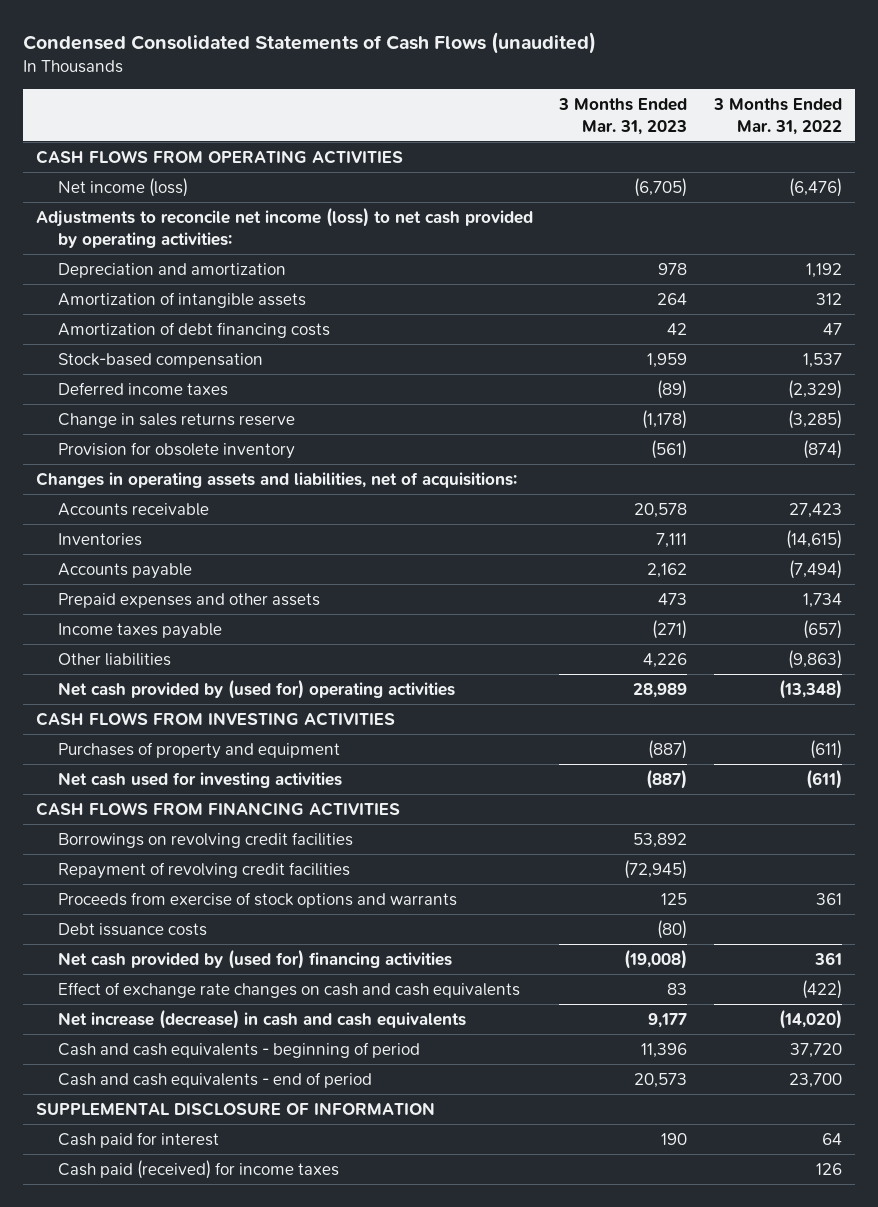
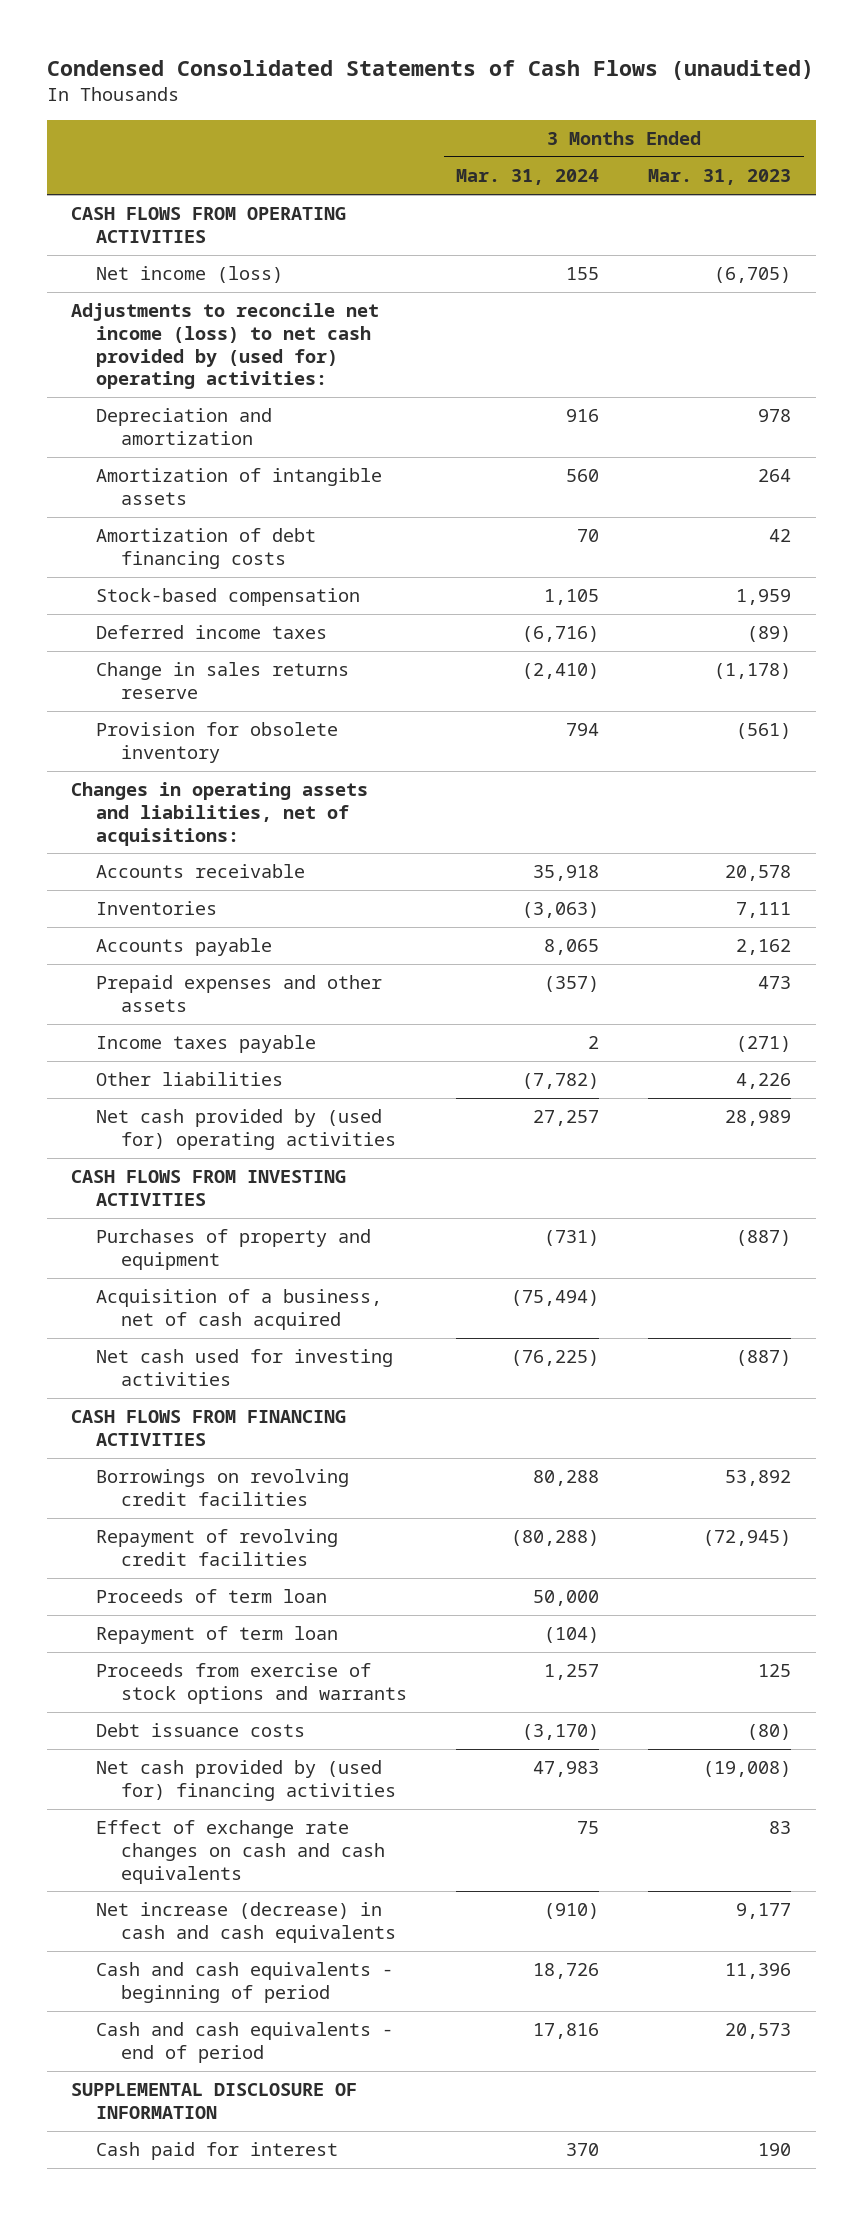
[712,97,842,135] 3 Months Ended Mar. 31, 2022 -> none
none -> [456,169,600,186] Mar. 31, 2024
[35,206,533,248] Adjustments to reconcile net income (loss) to net cash provided by operating activities: -> [71,303,380,390] Adjustments to reconcile net income (loss) to net cash provided by (used for) operating activities:
none -> [96,1289,383,1330] Acquisition of a business, net of cash acquired
none -> [96,1589,328,1604] Proceeds of term loan
none -> [96,1626,339,1645] Repayment of term loan
[58,1159,340,1179] Cash paid (received) for income taxes -> none

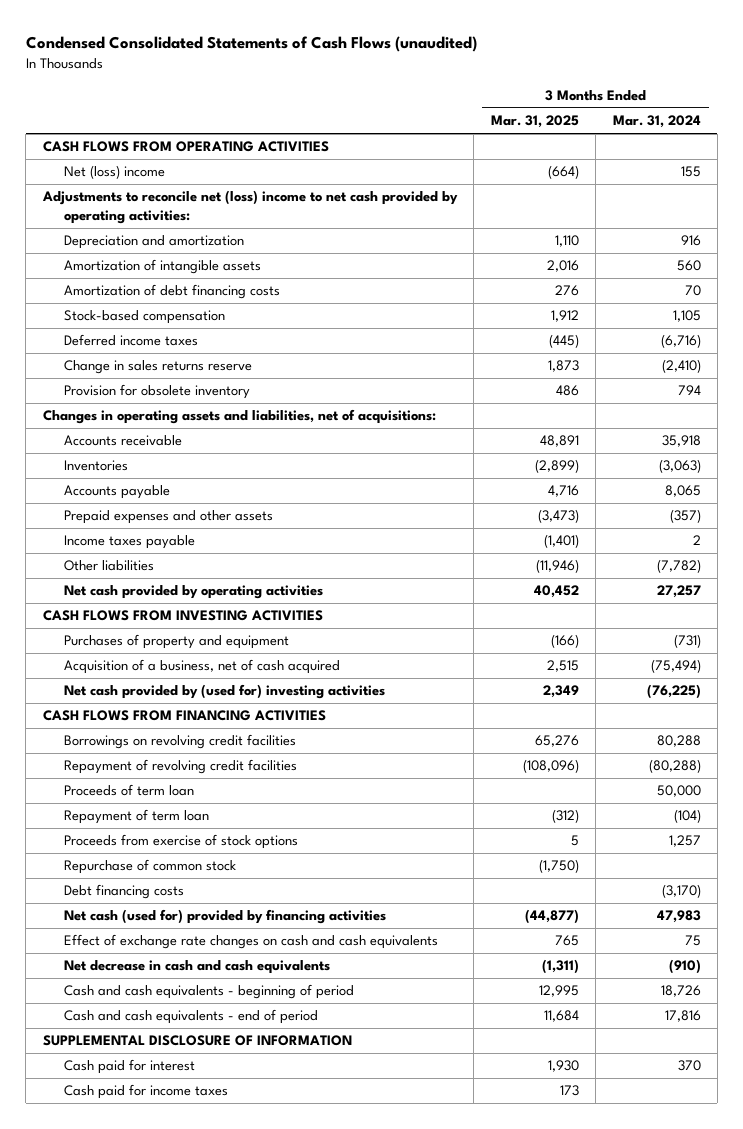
[648,169,792,186] Mar. 31, 2023 -> none
none -> [490,115,579,129] Mar. 31, 2025
[96,266,284,284] Net income (loss) -> [64,165,166,180] Net (loss) income
[71,303,380,390] Adjustments to reconcile net income (loss) to net cash provided by (used for) operating activities: -> [41,190,458,224] Adjustments to reconcile net (loss) income to net cash provided by operating activities:
[96,1109,397,1150] Net cash provided by (used for) operating activities -> [64,585,324,600] Net cash provided by operating activities
[96,1349,394,1386] Net cash used for investing activities -> [64,684,386,700] Net cash provided by (used for) investing activities
[96,1663,408,1704] Proceeds from exercise of stock options and warrants -> [64,834,299,850] Proceeds from exercise of stock options
none -> [64,859,237,875] Repurchase of common stock
[96,1723,306,1738] Debt issuance costs -> [64,884,185,900] Debt financing costs
[96,1760,397,1801] Net cash provided by (used for) financing activities -> [64,909,387,925] Net cash (used for) provided by financing activities
[96,1902,397,1943] Net increase (decrease) in cash and cash equivalents -> [64,960,331,975] Net decrease in cash and cash equivalents
none -> [64,1084,229,1100] Cash paid for income taxes

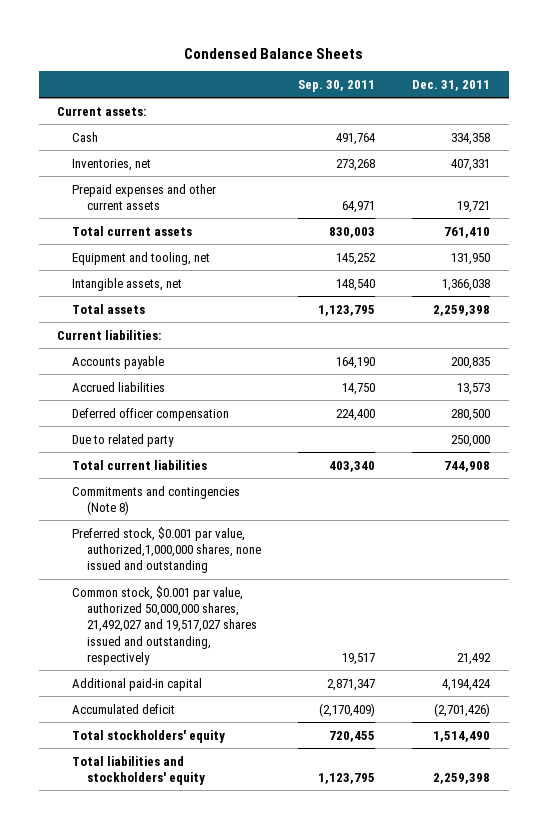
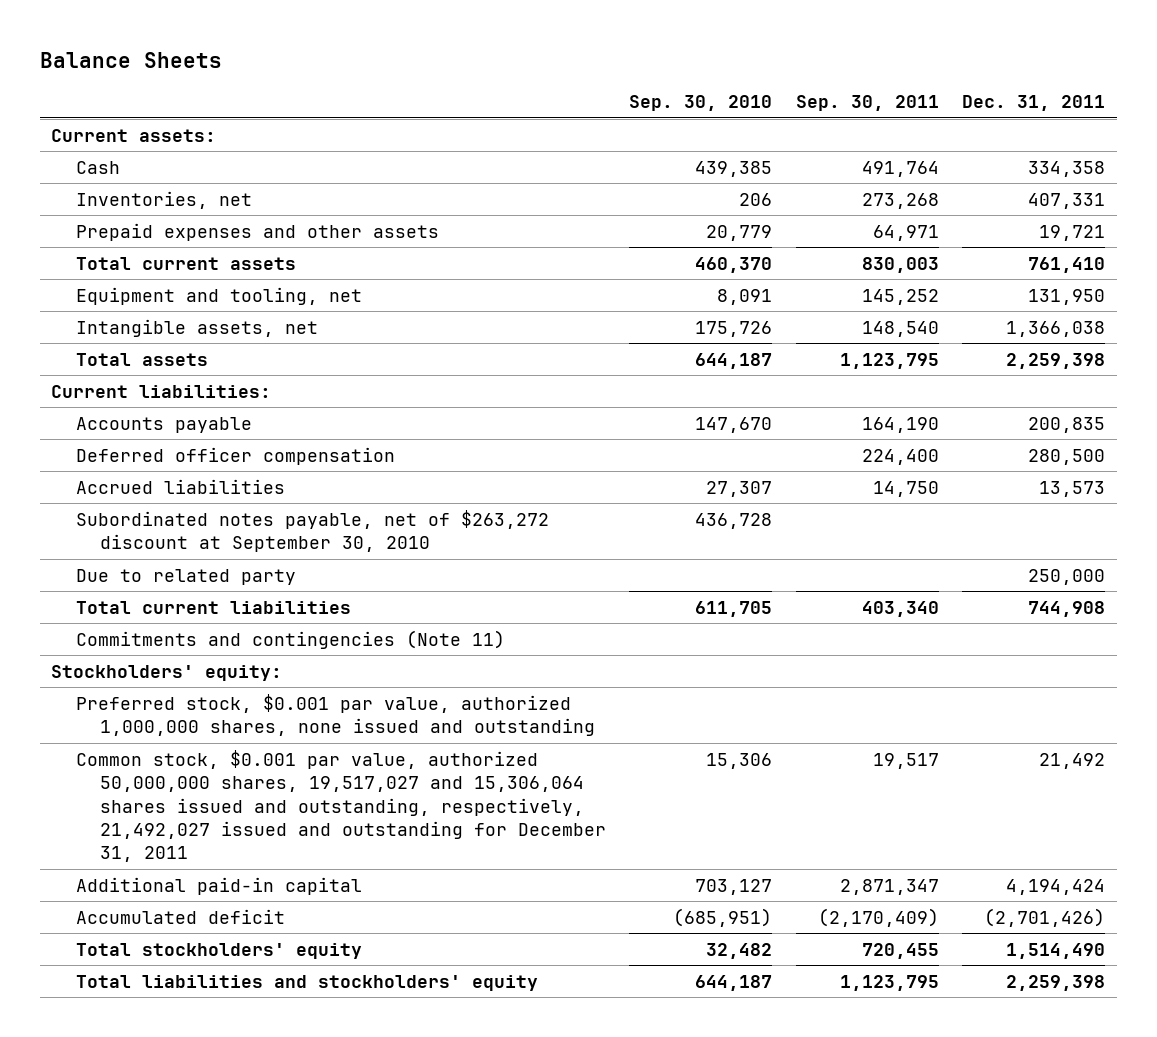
[183,47,363,59] Condensed Balance Sheets -> [39,51,222,68] Balance Sheets
none -> [629,95,773,112] Sep. 30, 2010
[72,183,217,210] Prepaid expenses and other current assets -> [75,222,439,241] Prepaid expenses and other assets
[72,381,166,392] Accrued liabilities -> [75,478,285,494] Accrued liabilities
none -> [75,509,549,553] Subordinated notes payable, net of $263,272 discount at September 30, 2010
[72,485,241,515] Commitments and contingencies (Note 8) -> [75,629,505,649] Commitments and contingencies (Note 11)
none -> [51,664,283,681] Stockholders' equity:
[72,526,262,574] Preferred stock, $0.001 par value, authorized,1,000,000 shares, none issued and outstanding -> [75,693,595,737] Preferred stock, $0.001 par value, authorized 1,000,000 shares, none issued and outstanding
[72,585,258,665] Common stock, $0.001 par value, authorized 50,000,000 shares, 21,492,027 and 19,517,027 shares issued and outstanding, respectively -> [75,749,606,863] Common stock, $0.001 par value, authorized 50,000,000 shares, 19,517,027 and 15,306,064 shares issued and outstanding, respectively, 21,492,027 issued and outstanding for December 31, 2011

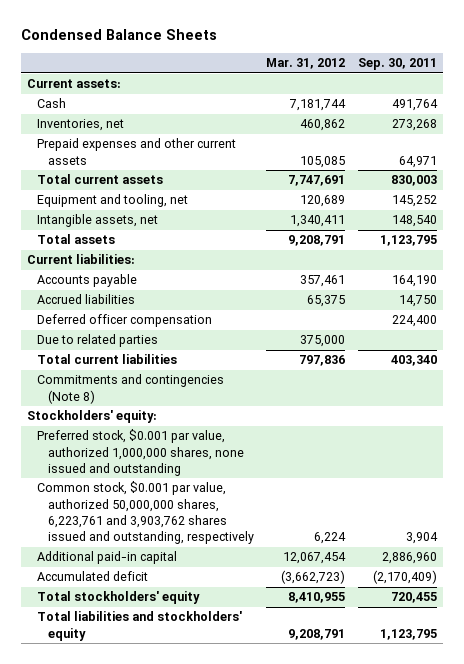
[39,51,222,68] Balance Sheets -> [20,29,217,41] Condensed Balance Sheets
[629,95,773,112] Sep. 30, 2010 -> none
[962,95,1106,112] Dec. 31, 2011 -> none
none -> [266,58,346,70] Mar. 31, 2012
[75,222,439,241] Prepaid expenses and other assets -> [37,138,237,165] Prepaid expenses and other current assets
[75,509,549,553] Subordinated notes payable, net of $263,272 discount at September 30, 2010 -> none
[75,446,395,465] Deferred officer compensation -> [37,314,213,328] Deferred officer compensation
[75,568,296,585] Due to related party -> [37,334,159,348] Due to related parties
[75,629,505,649] Commitments and contingencies (Note 11) -> [37,374,225,404] Commitments and contingencies (Note 8)
[75,749,606,863] Common stock, $0.001 par value, authorized 50,000,000 shares, 19,517,027 and 15,306,064 shares issued and outstanding, respectively, 21,492,027 issued and outstanding for December 31, 2011 -> [37,481,254,545] Common stock, $0.001 par value, authorized 50,000,000 shares, 6,223,761 and 3,903,762 shares issued and outstanding, respectively
[872,752,939,769] 19,517 -> [405,532,438,545] 3,904
[839,878,939,895] 2,871,347 -> [381,552,437,565] 2,886,960

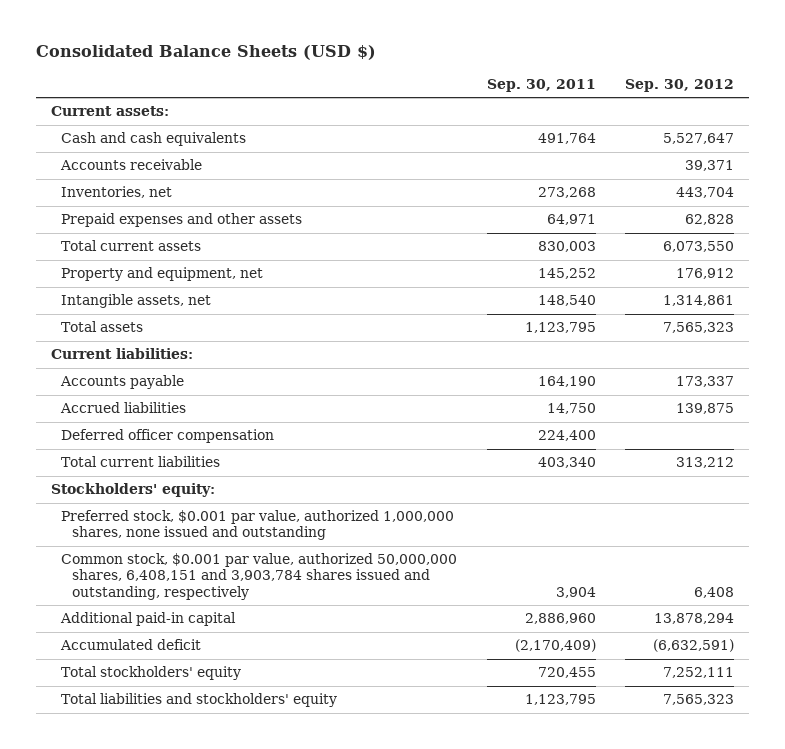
[20,29,217,41] Condensed Balance Sheets -> [36,45,377,61] Consolidated Balance Sheets (USD $)
[266,58,346,70] Mar. 31, 2012 -> none
none -> [625,79,735,93] Sep. 30, 2012
[37,98,67,109] Cash -> [61,132,247,147] Cash and cash equivalents
none -> [60,159,203,171] Accounts receivable
[37,138,237,165] Prepaid expenses and other current assets -> [61,213,303,228] Prepaid expenses and other assets
[37,194,189,208] Equipment and tooling, net -> [61,267,264,282] Property and equipment, net
[37,334,159,348] Due to related parties -> none
[37,374,225,404] Commitments and contingencies (Note 8) -> none
[37,481,254,545] Common stock, $0.001 par value, authorized 50,000,000 shares, 6,223,761 and 3,903,762 shares issued and outstanding, respectively -> [61,553,458,600] Common stock, $0.001 par value, authorized 50,000,000 shares, 6,408,151 and 3,903,784 shares issued and outstanding, respectively

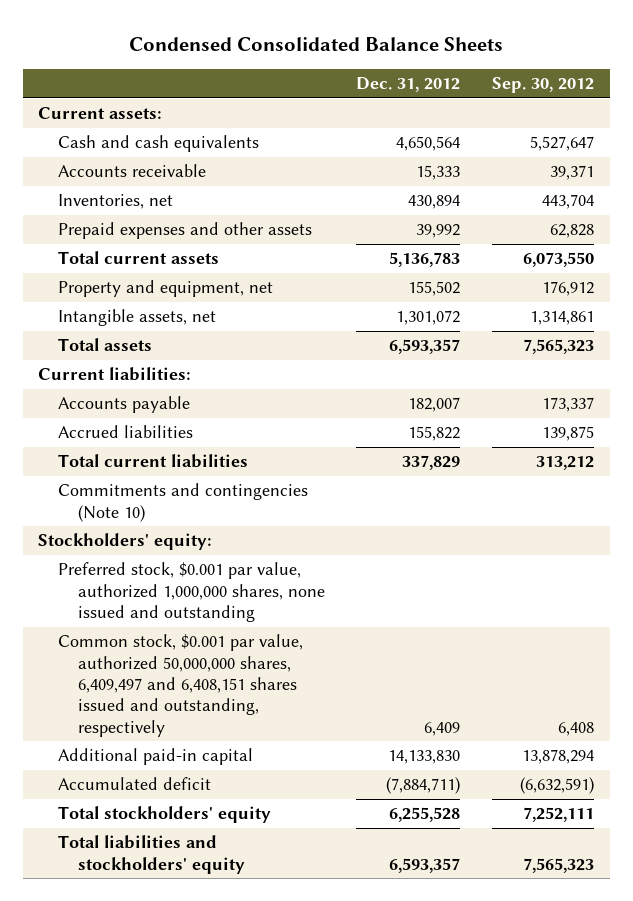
[36,45,377,61] Consolidated Balance Sheets (USD $) -> [129,36,504,51] Condensed Consolidated Balance Sheets
[486,79,596,93] Sep. 30, 2011 -> none
none -> [356,76,461,92] Dec. 31, 2012
[61,429,275,444] Deferred officer compensation -> none
none -> [58,483,309,522] Commitments and contingencies (Note 10)
[61,553,458,600] Common stock, $0.001 par value, authorized 50,000,000 shares, 6,408,151 and 3,903,784 shares issued and outstanding, respectively -> [58,634,304,737] Common stock, $0.001 par value, authorized 50,000,000 shares, 6,409,497 and 6,408,151 shares issued and outstanding, respectively

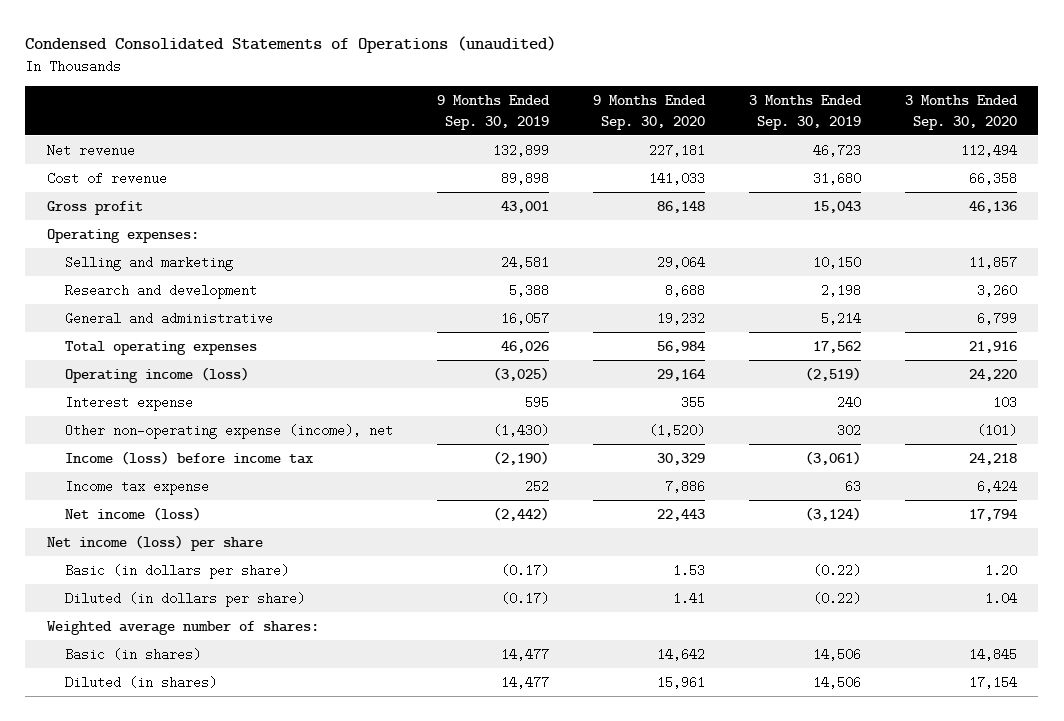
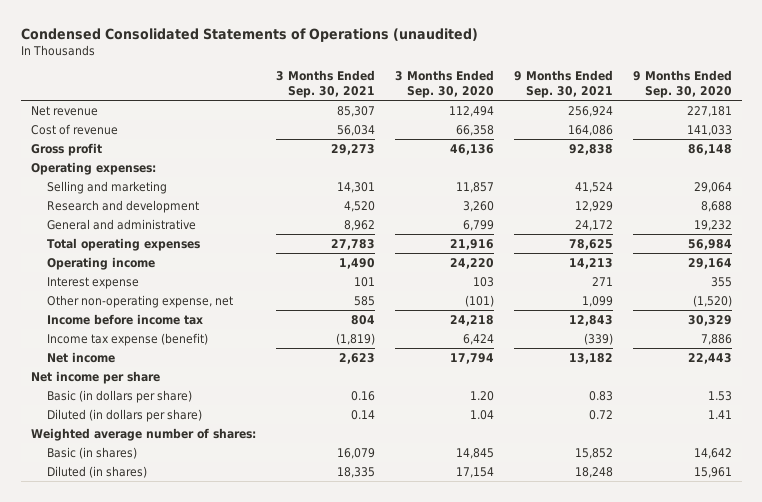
[436,95,550,130] 9 Months Ended Sep. 30, 2019 -> none
[748,95,862,130] 3 Months Ended Sep. 30, 2019 -> none
none -> [275,69,375,98] 3 Months Ended Sep. 30, 2021
none -> [513,69,613,98] 9 Months Ended Sep. 30, 2021
[64,366,249,383] Operating income (loss) -> [46,256,155,270] Operating income
[64,423,393,439] Other non-operating expense (income), net -> [46,294,233,308] Other non-operating expense, net
[64,450,313,465] Income (loss) before income tax -> [46,313,203,325] Income before income tax
[64,479,209,495] Income tax expense -> [46,332,208,346] Income tax expense (benefit)
[64,506,201,521] Net income (loss) -> [46,351,115,363] Net income
[47,534,264,551] Net income (loss) per share -> [30,370,160,384] Net income per share

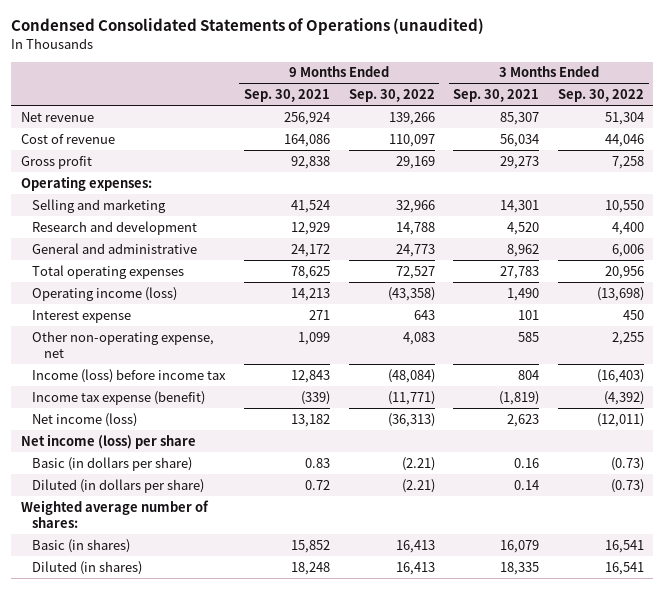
[394,69,494,98] 3 Months Ended Sep. 30, 2020 -> none
[632,69,732,98] 9 Months Ended Sep. 30, 2020 -> none
none -> [348,88,435,102] Sep. 30, 2022
none -> [558,88,645,102] Sep. 30, 2022
[46,256,155,270] Operating income -> [32,286,178,301] Operating income (loss)
[46,313,203,325] Income before income tax -> [32,368,227,383] Income (loss) before income tax
[46,351,115,363] Net income -> [32,412,138,427] Net income (loss)
[30,370,160,384] Net income per share -> [20,433,196,449] Net income (loss) per share

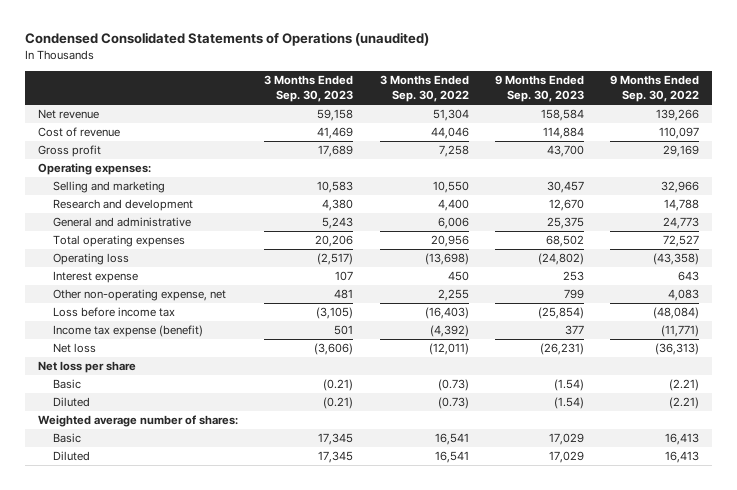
[244,88,331,102] Sep. 30, 2021 -> none
[453,88,540,102] Sep. 30, 2021 -> none
none -> [264,75,354,103] 3 Months Ended Sep. 30, 2023
none -> [494,75,584,103] 9 Months Ended Sep. 30, 2023
[32,286,178,301] Operating income (loss) -> [53,253,130,266] Operating loss
[32,368,227,383] Income (loss) before income tax -> [53,307,176,318] Loss before income tax
[32,412,138,427] Net income (loss) -> [53,343,97,354] Net loss
[20,433,196,449] Net income (loss) per share -> [38,361,137,374] Net loss per share
[32,456,193,471] Basic (in dollars per share) -> [53,379,82,390] Basic
[32,478,205,493] Diluted (in dollars per share) -> [53,397,91,408] Diluted
[32,538,131,553] Basic (in shares) -> [53,433,82,444] Basic
[32,560,143,575] Diluted (in shares) -> [53,451,91,462] Diluted

